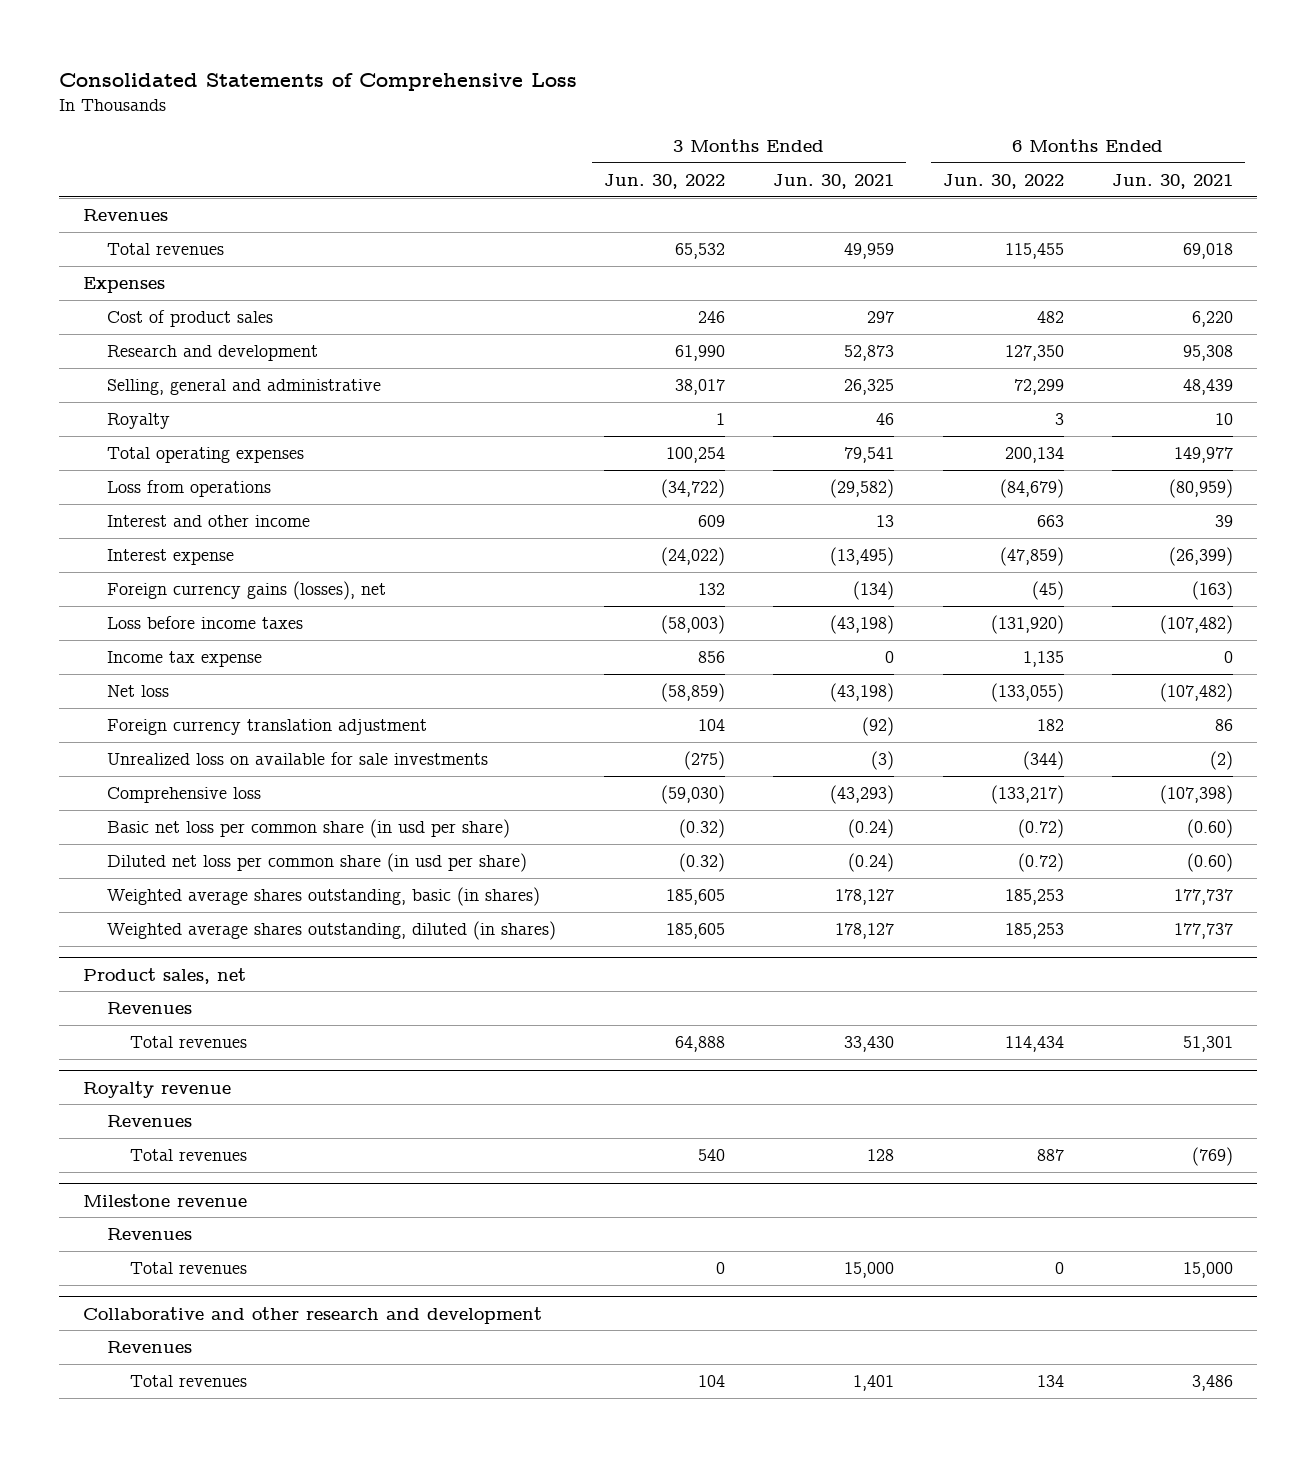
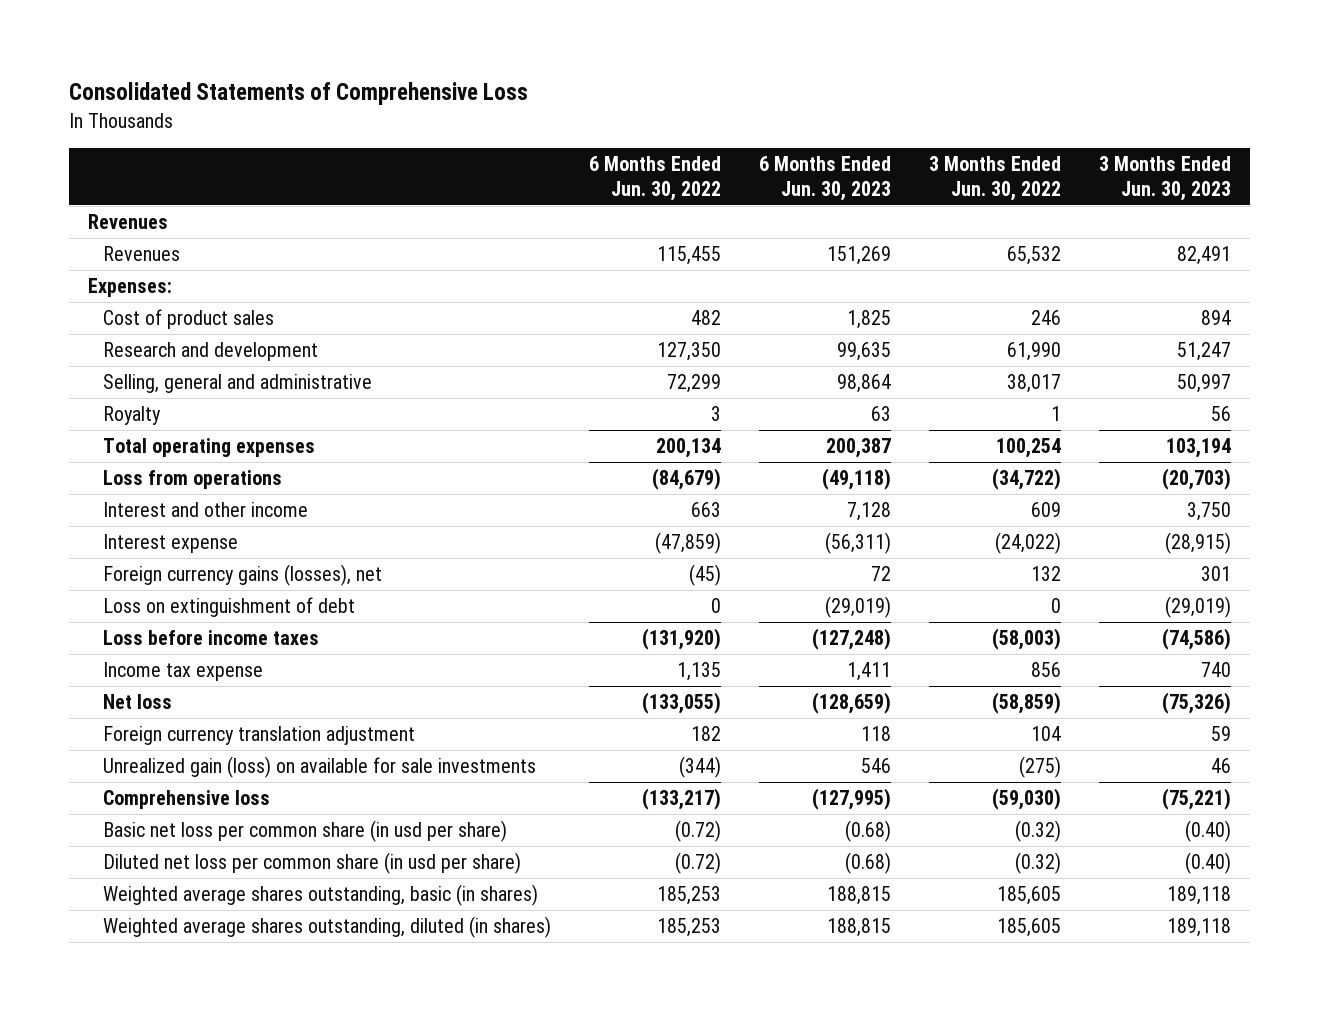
[773,173,895,189] Jun. 30, 2021 -> none
[1111,173,1233,189] Jun. 30, 2021 -> none
none -> [758,155,891,201] 6 Months Ended Jun. 30, 2023
none -> [1099,155,1232,201] 3 Months Ended Jun. 30, 2023
[106,243,224,256] Total revenues -> [102,246,180,262] Revenues
[83,277,166,294] Expenses -> [88,278,173,298] Expenses:
none -> [102,597,355,618] Loss on extinguishment of debt
[106,752,488,766] Unrealized loss on available for sale investments -> [102,756,536,779] Unrealized gain (loss) on available for sale investments
[83,967,247,984] Product sales, net -> none
[106,1002,192,1015] Revenues -> none
[130,1036,248,1049] Total revenues -> none
[83,1080,232,1098] Royalty revenue -> none
[106,1115,192,1128] Revenues -> none
[130,1149,248,1162] Total revenues -> none
[83,1193,248,1207] Milestone revenue -> none
[106,1228,192,1241] Revenues -> none
[130,1262,248,1275] Total revenues -> none
[83,1306,543,1324] Collaborative and other research and development -> none
[106,1341,192,1354] Revenues -> none
[130,1375,248,1388] Total revenues -> none

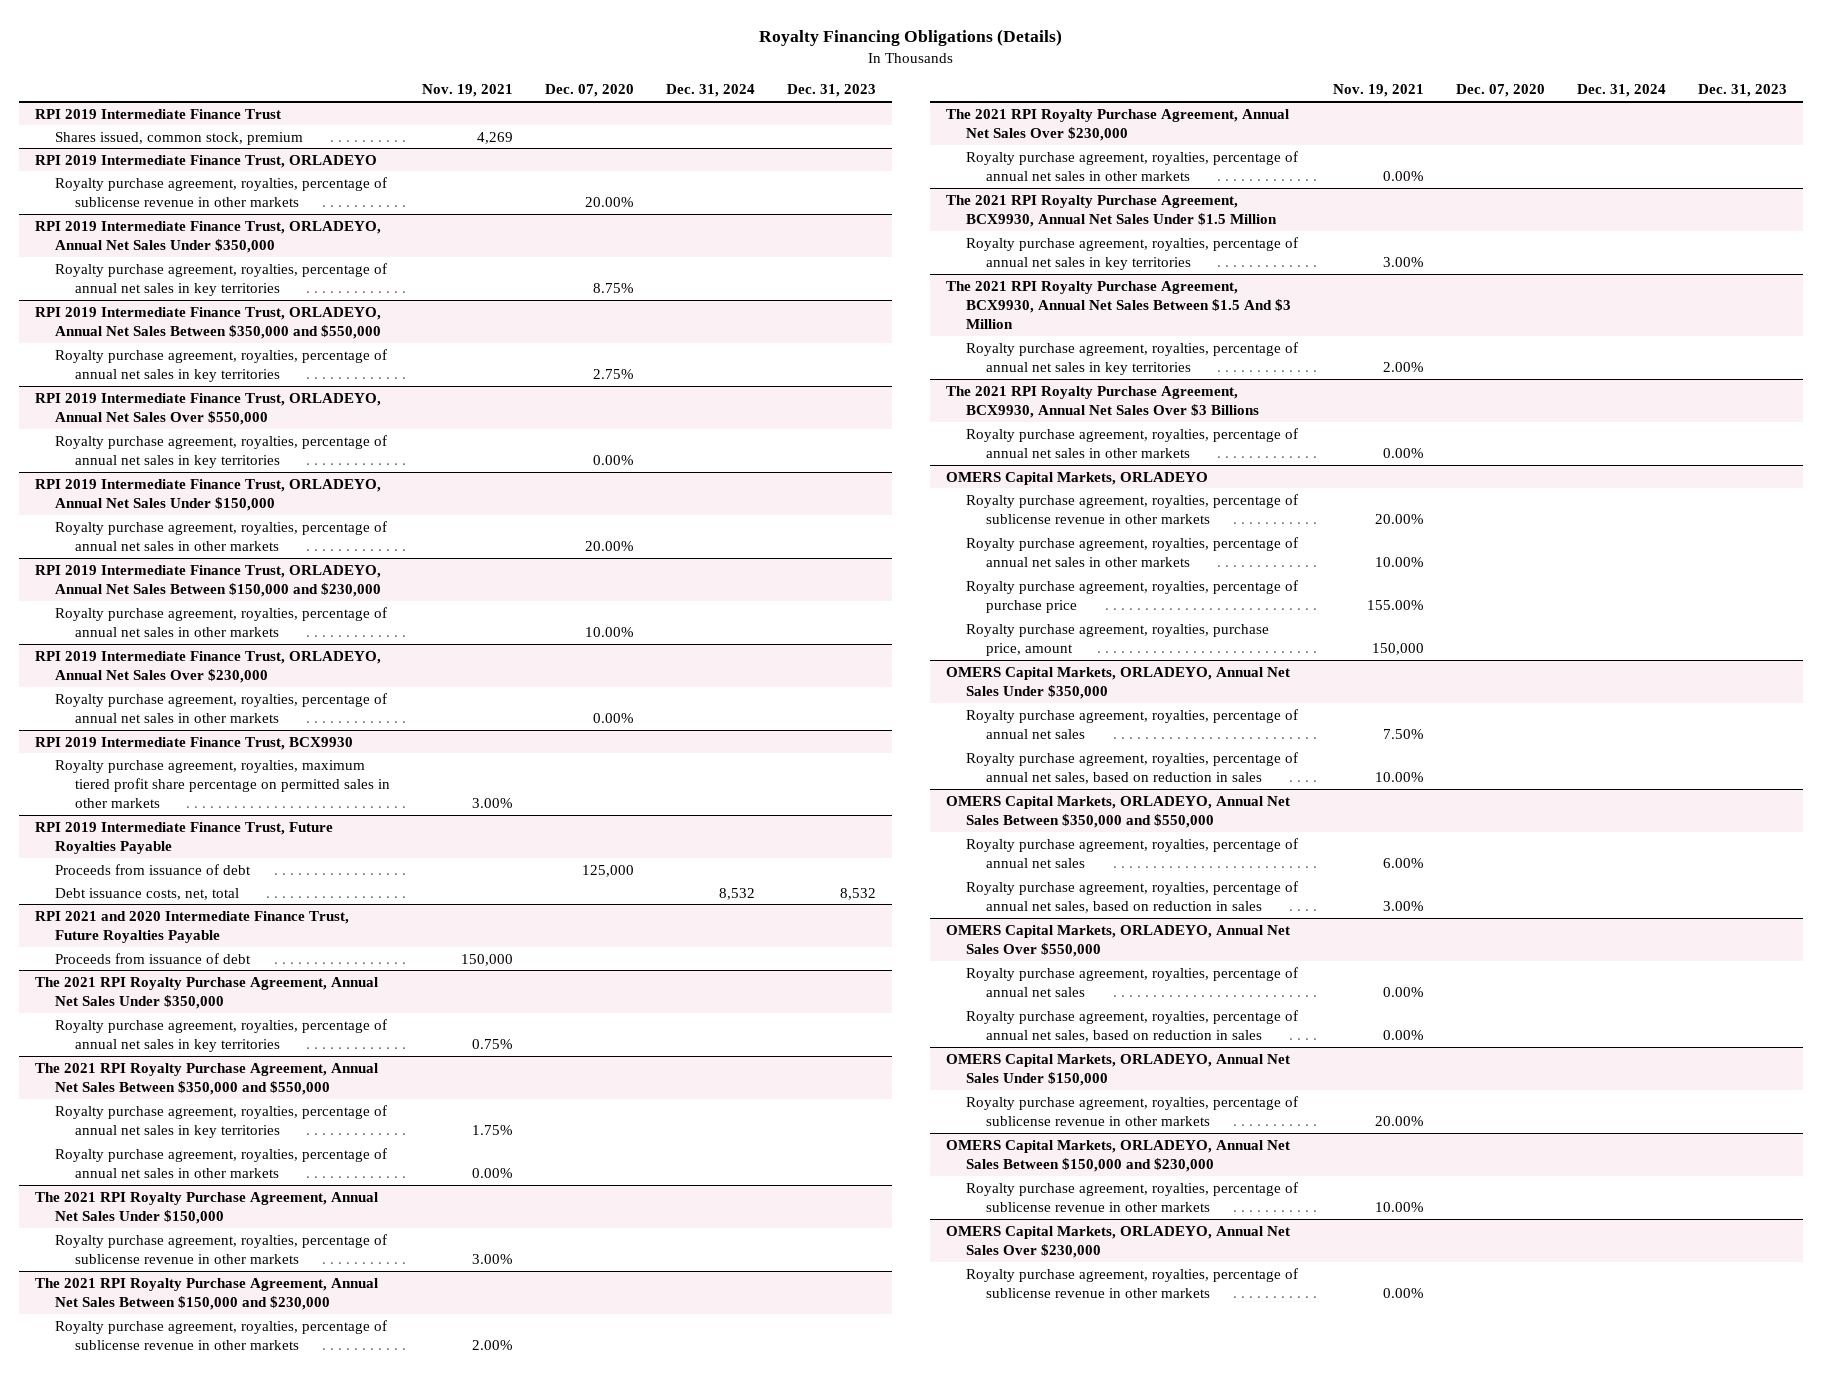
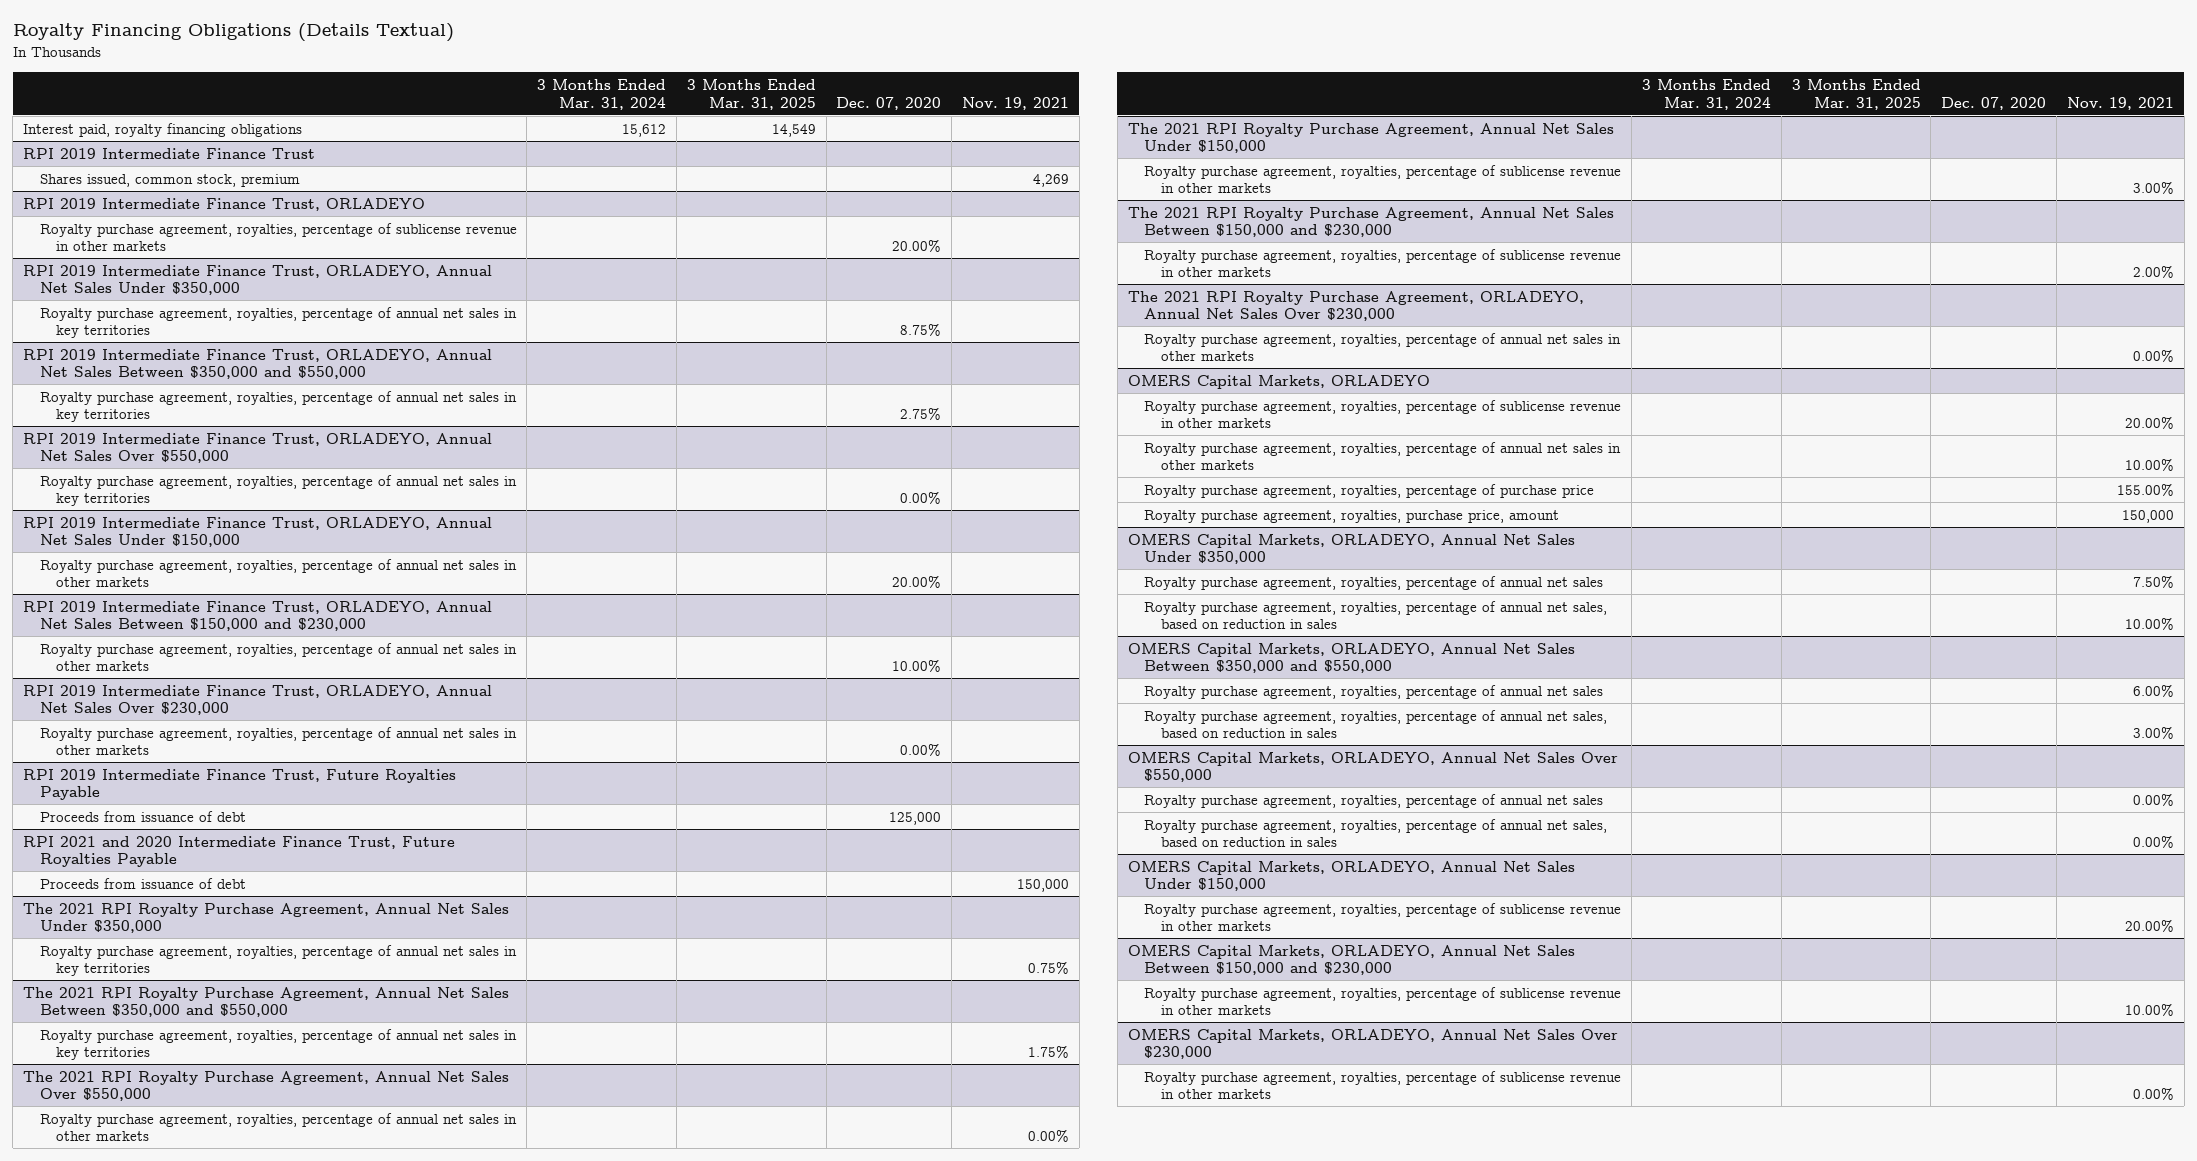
[759,29,1063,47] Royalty Financing Obligations (Details) -> [12,23,454,43] Royalty Financing Obligations (Details Textual)
[666,84,756,98] Dec. 31, 2024 -> none
[787,84,877,98] Dec. 31, 2023 -> none
none -> [537,78,667,110] 3 Months Ended Mar. 31, 2024
none -> [686,78,816,110] 3 Months Ended Mar. 31, 2025
none -> [23,122,303,137] Interest paid, royalty financing obligations
[35,736,354,750] RPI 2019 Intermediate Finance Trust, BCX9930 -> none
[55,759,390,808] Royalty purchase agreement, royalties, maximum tiered profit share percentage on permitted sales in other markets -> none
[55,887,240,900] Debt issuance costs, net, total -> none
none -> [23,1070,510,1102] The 2021 RPI Royalty Purchase Agreement, Annual Net Sales Over $550,000
[966,150,1299,181] Royalty purchase agreement, royalties, percentage of annual net sales in other markets -> none
[946,194,1278,227] The 2021 RPI Royalty Purchase Agreement, BCX9930, Annual Net Sales Under $1.5 Million -> none
[966,236,1299,270] Royalty purchase agreement, royalties, percentage of annual net sales in key territories -> none
[946,280,1292,329] The 2021 RPI Royalty Purchase Agreement, BCX9930, Annual Net Sales Between $1.5 And $3 Million -> none
[966,341,1299,375] Royalty purchase agreement, royalties, percentage of annual net sales in key territories -> none
[946,385,1260,418] The 2021 RPI Royalty Purchase Agreement, BCX9930, Annual Net Sales Over $3 Billions -> none
[946,108,1290,141] The 2021 RPI Royalty Purchase Agreement, Annual Net Sales Over $230,000 -> [1127,290,1584,322] The 2021 RPI Royalty Purchase Agreement, ORLADEYO, Annual Net Sales Over $230,000

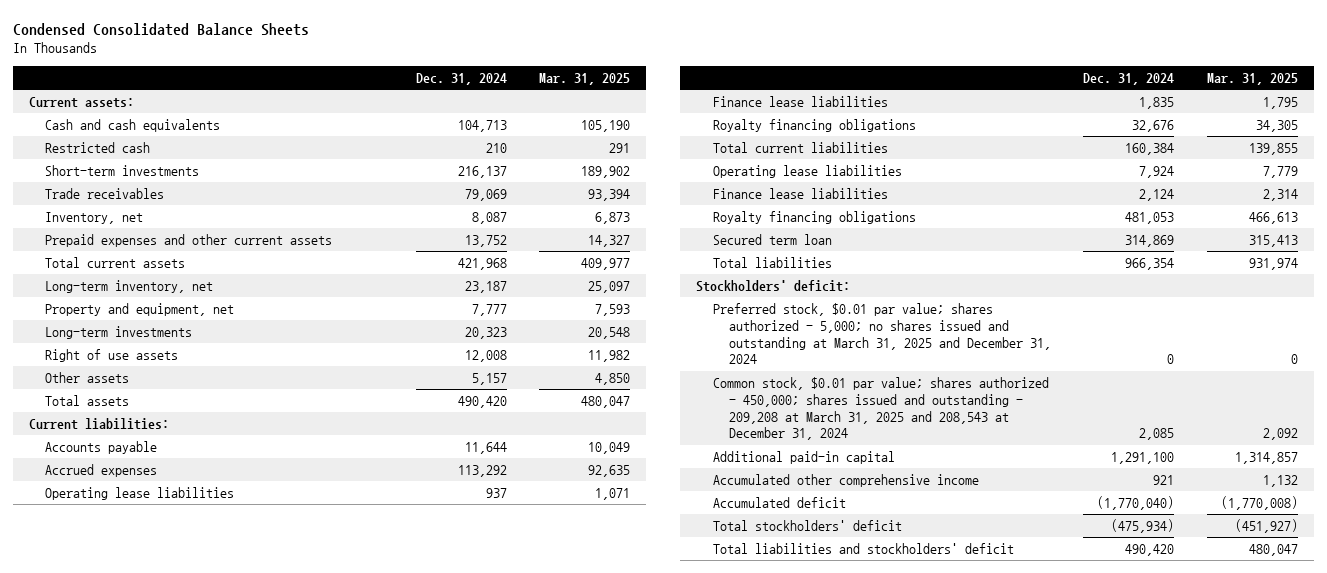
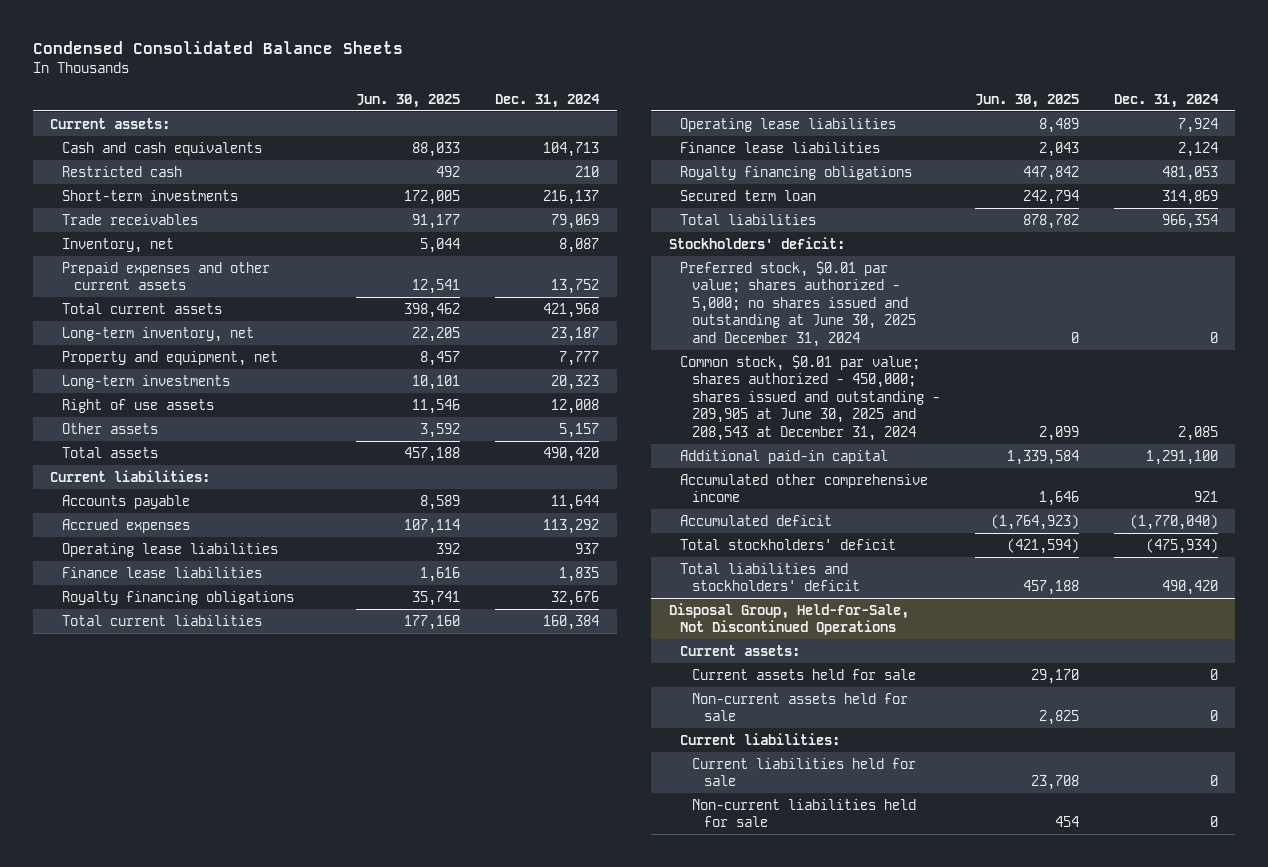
[539,72,631,85] Mar. 31, 2025 -> none
none -> [356,93,461,108] Jun. 30, 2025
[712,303,1052,365] Preferred stock, $0.01 par value; shares authorized - 5,000; no shares issued and outstanding at March 31, 2025 and December 31, 2024 -> [680,260,917,347] Preferred stock, $0.01 par value; shares authorized - 5,000; no shares issued and outstanding at June 30, 2025 and December 31, 2024
[712,377,1049,441] Common stock, $0.01 par value; shares authorized - 450,000; shares issued and outstanding - 209,208 at March 31, 2025 and 208,543 at December 31, 2024 -> [680,354,941,441] Common stock, $0.01 par value; shares authorized - 450,000; shares issued and outstanding - 209,905 at June 30, 2025 and 208,543 at December 31, 2024
none -> [668,602,909,636] Disposal Group, Held-for-Sale, Not Discontinued Operations
none -> [680,644,801,656] Current assets:
none -> [692,668,917,680] Current assets held for sale
none -> [692,692,909,722] Non-current assets held for sale
none -> [680,732,841,745] Current liabilities:
none -> [692,757,917,787] Current liabilities held for sale
none -> [692,798,917,828] Non-current liabilities held for sale

